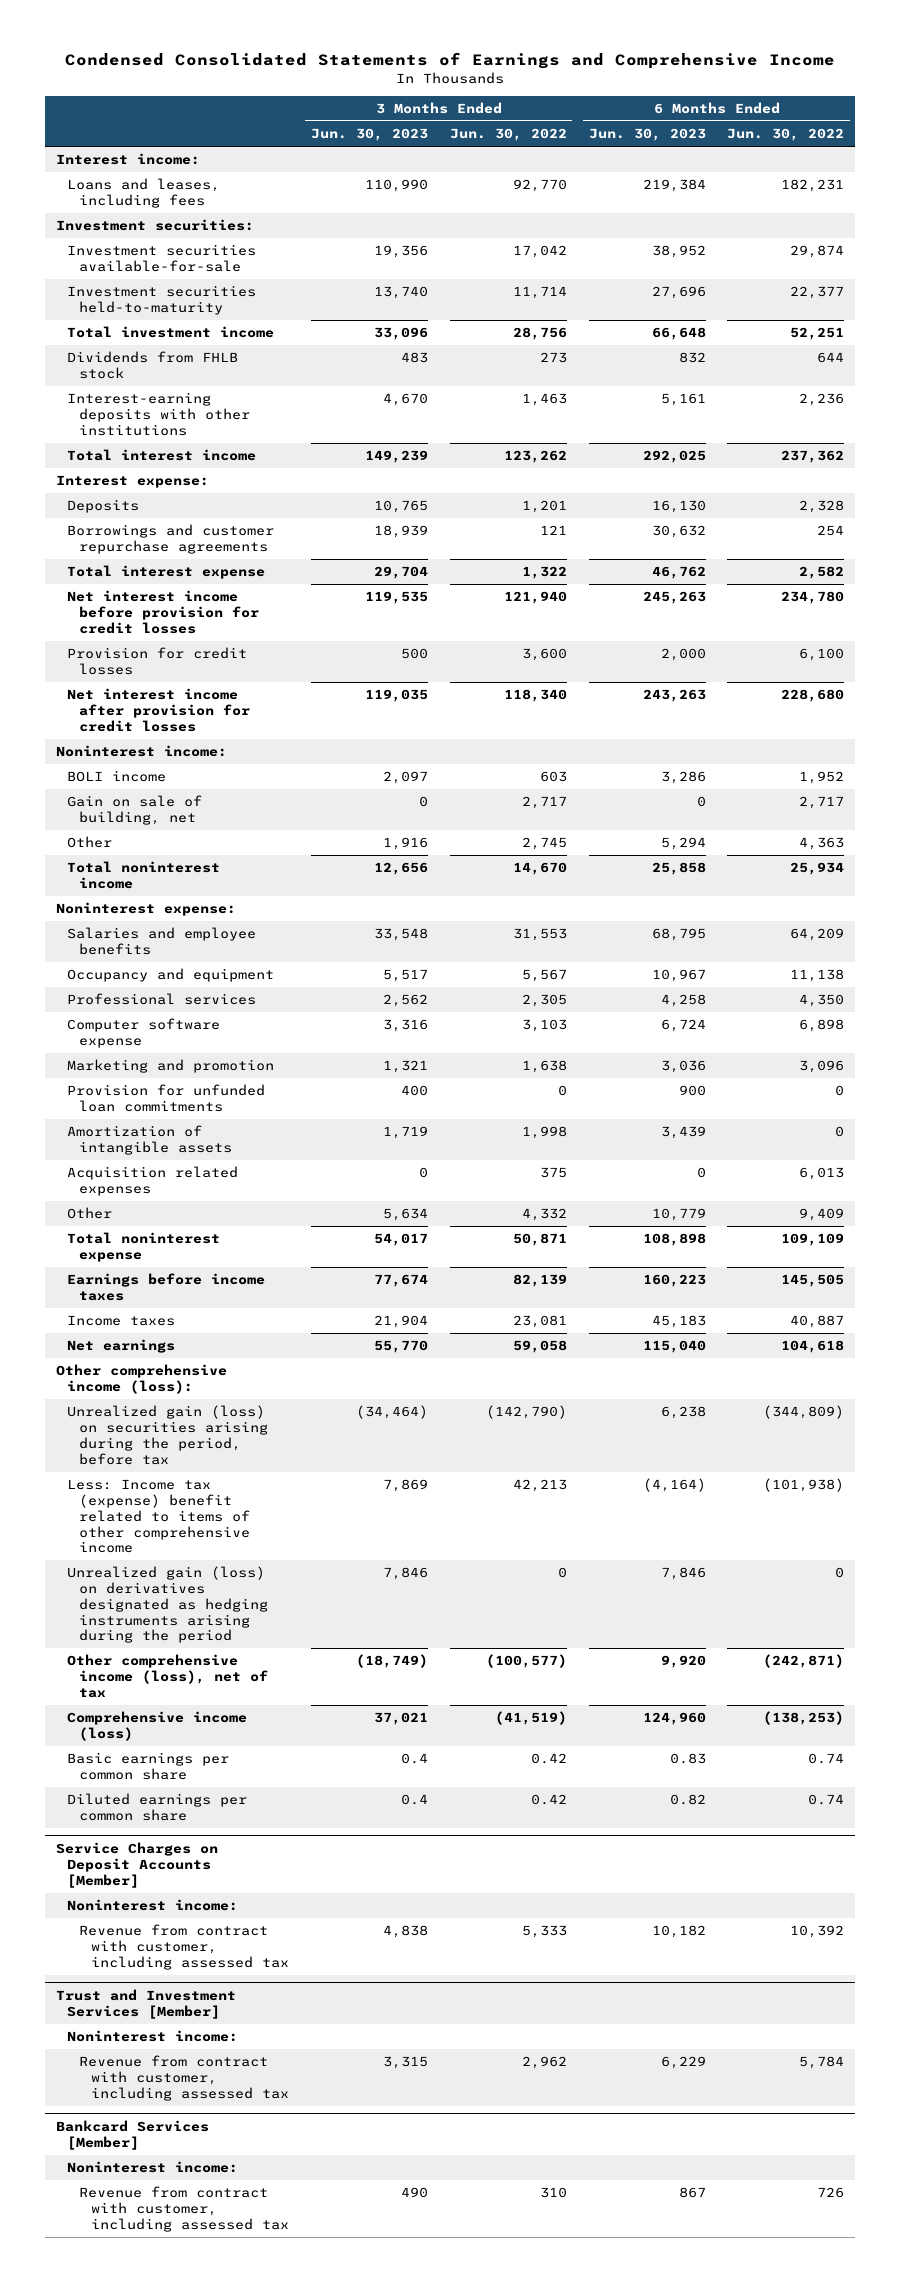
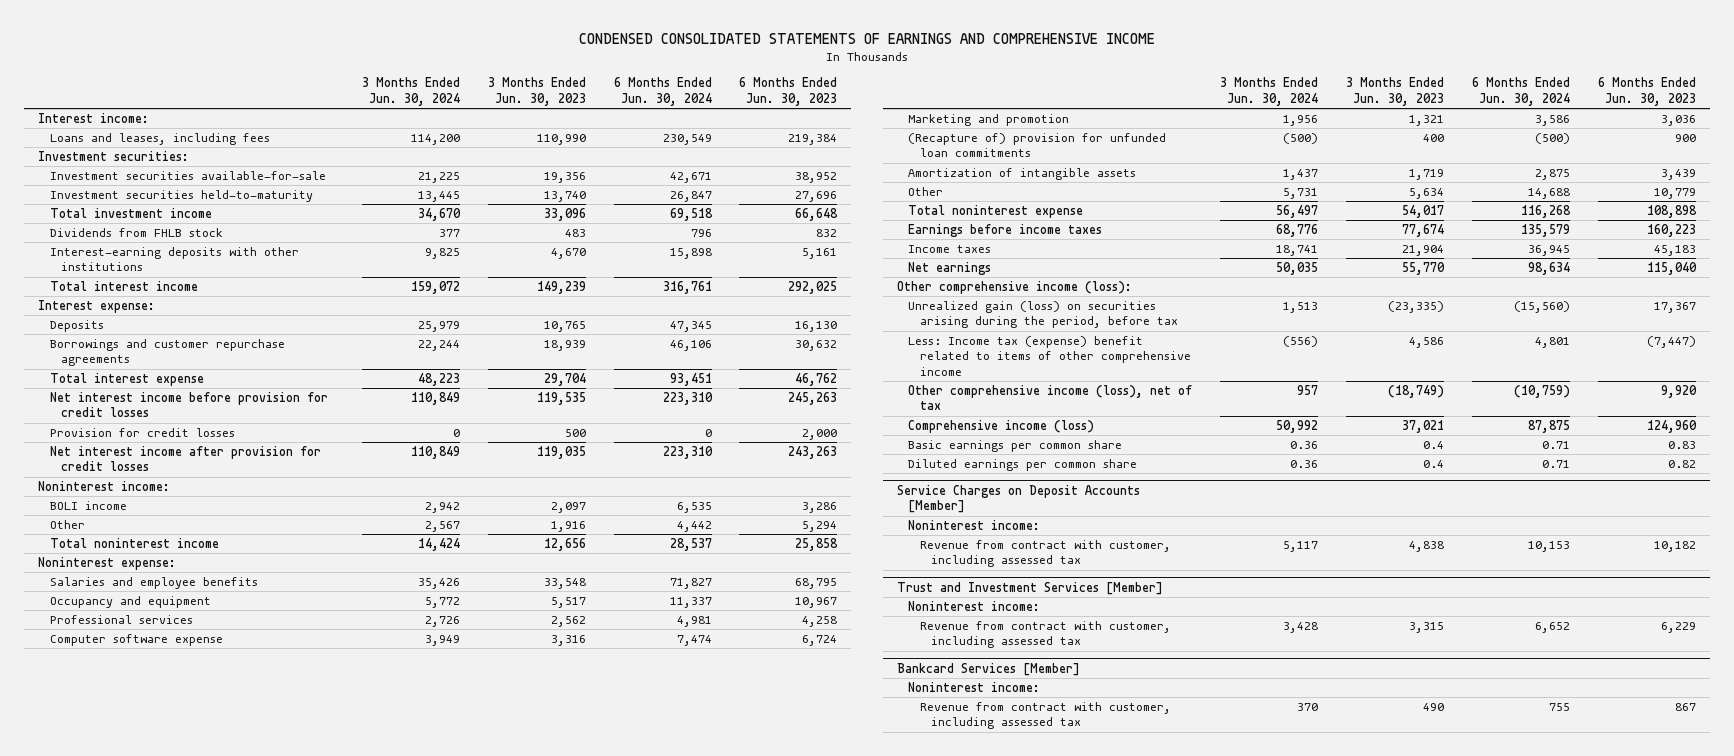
[64,51,835,69] Condensed Consolidated Statements of Earnings and Comprehensive Income -> [579,32,1156,44] CONDENSED CONSOLIDATED STATEMENTS OF EARNINGS AND COMPREHENSIVE INCOME
[449,128,567,142] Jun. 30, 2022 -> none
[727,128,845,142] Jun. 30, 2022 -> none
none -> [361,77,460,106] 3 Months Ended Jun. 30, 2024
none -> [613,77,712,106] 6 Months Ended Jun. 30, 2024
[67,795,203,825] Gain on sale of building, net -> none
[67,1084,266,1112] Provision for unfunded loan commitments -> [908,133,1167,158] (Recapture of) provision for unfunded loan commitments
[67,1166,239,1196] Acquisition related expenses -> none
[67,1566,269,1644] Unrealized gain (loss) on derivatives designated as hedging instruments arising during the period -> none
[355,1405,428,1420] (34,464) -> [1387,301,1444,314] (23,335)
[660,1406,706,1420] 6,238 -> [1653,302,1696,314] 17,367
[382,1479,428,1493] 7,869 -> [1408,337,1444,349] 4,586
[642,1478,706,1493] (4,164) -> [1646,336,1696,349] (7,447)

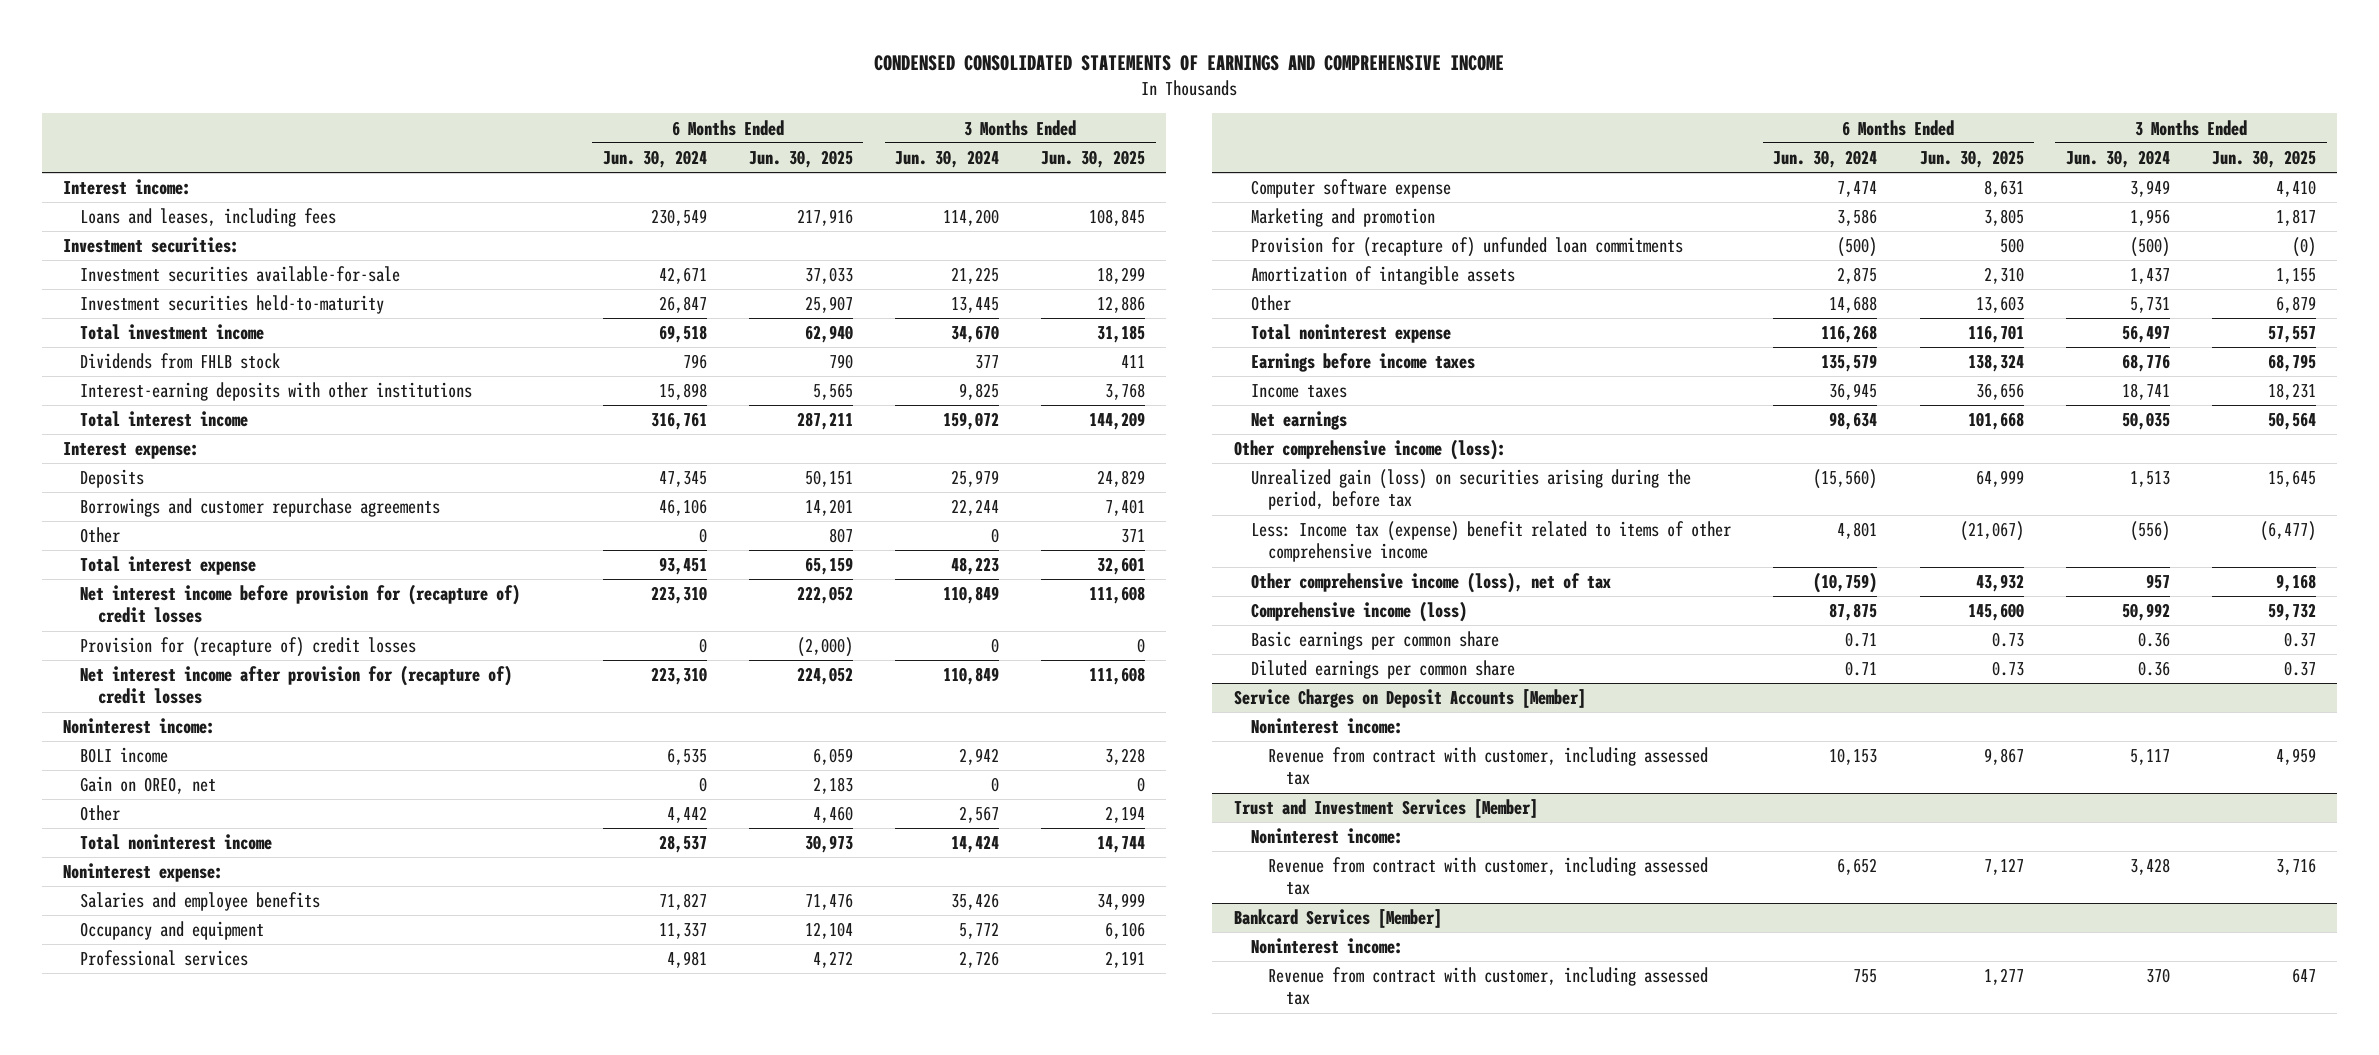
[487,77,586,106] 3 Months Ended Jun. 30, 2023 -> none
[739,77,838,106] 6 Months Ended Jun. 30, 2023 -> none
none -> [748,149,853,168] Jun. 30, 2025
none -> [1041,149,1146,168] Jun. 30, 2025
none -> [80,527,121,544] Other
[49,392,328,418] Net interest income before provision for credit losses -> [80,584,521,624] Net interest income before provision for (recapture of) credit losses
[49,428,235,438] Provision for credit losses -> [80,637,417,658] Provision for (recapture of) credit losses
[49,446,321,472] Net interest income after provision for credit losses -> [80,665,513,705] Net interest income after provision for (recapture of) credit losses
none -> [80,776,217,795] Gain on OREO, net
[908,133,1167,158] (Recapture of) provision for unfunded loan commitments -> [1250,237,1683,258] Provision for (recapture of) unfunded loan commitments

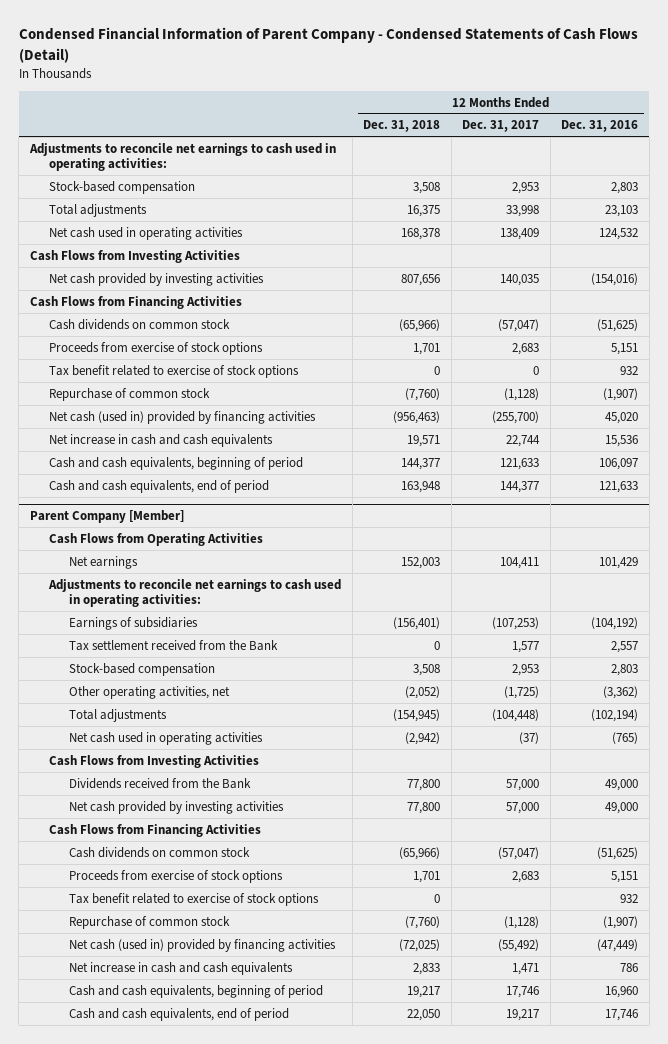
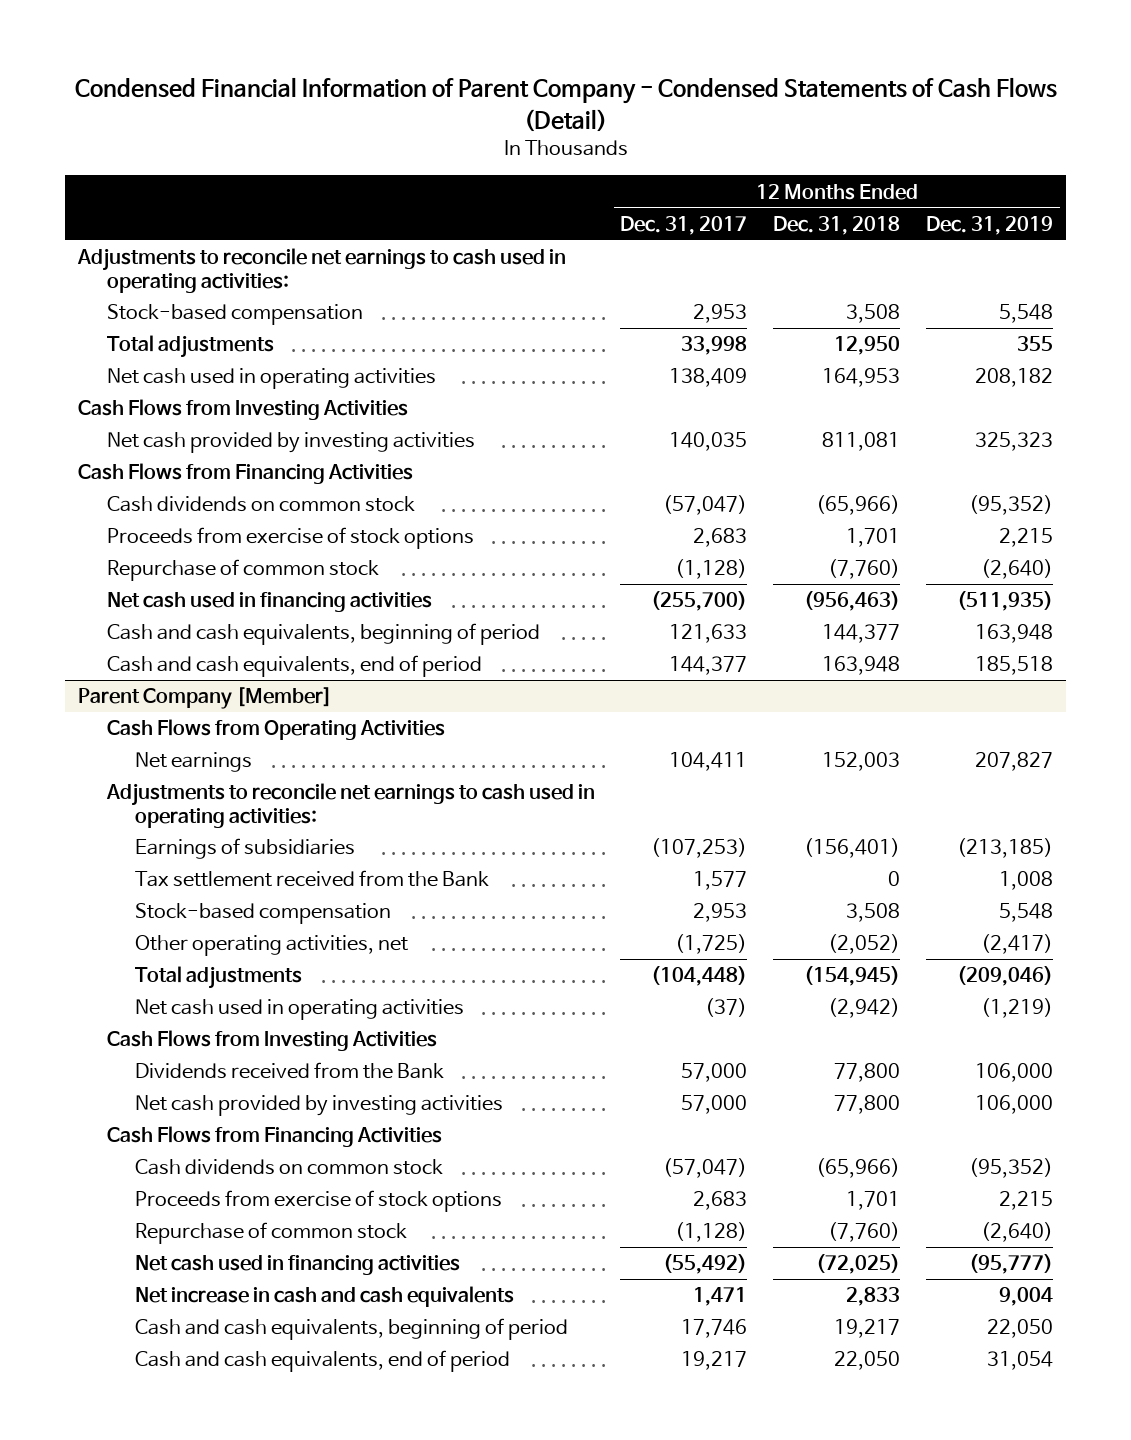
[561,120,639,133] Dec. 31, 2016 -> none
none -> [926,215,1054,235] Dec. 31, 2019
[407,204,441,217] 16,375 -> [834,336,901,356] 12,950
[401,227,441,240] 168,378 -> [822,368,901,388] 164,953
[401,273,441,286] 807,656 -> [822,432,901,452] 811,081
[49,364,300,378] Tax benefit related to exercise of stock options -> none
[49,433,274,447] Net increase in cash and cash equivalents -> none
[49,410,317,424] Net cash (used in) provided by financing activities -> [106,592,432,613] Net cash used in financing activities
[68,892,319,906] Tax benefit related to exercise of stock options -> none
[68,938,336,952] Net cash (used in) provided by financing activities -> [135,1255,461,1276] Net cash used in financing activities

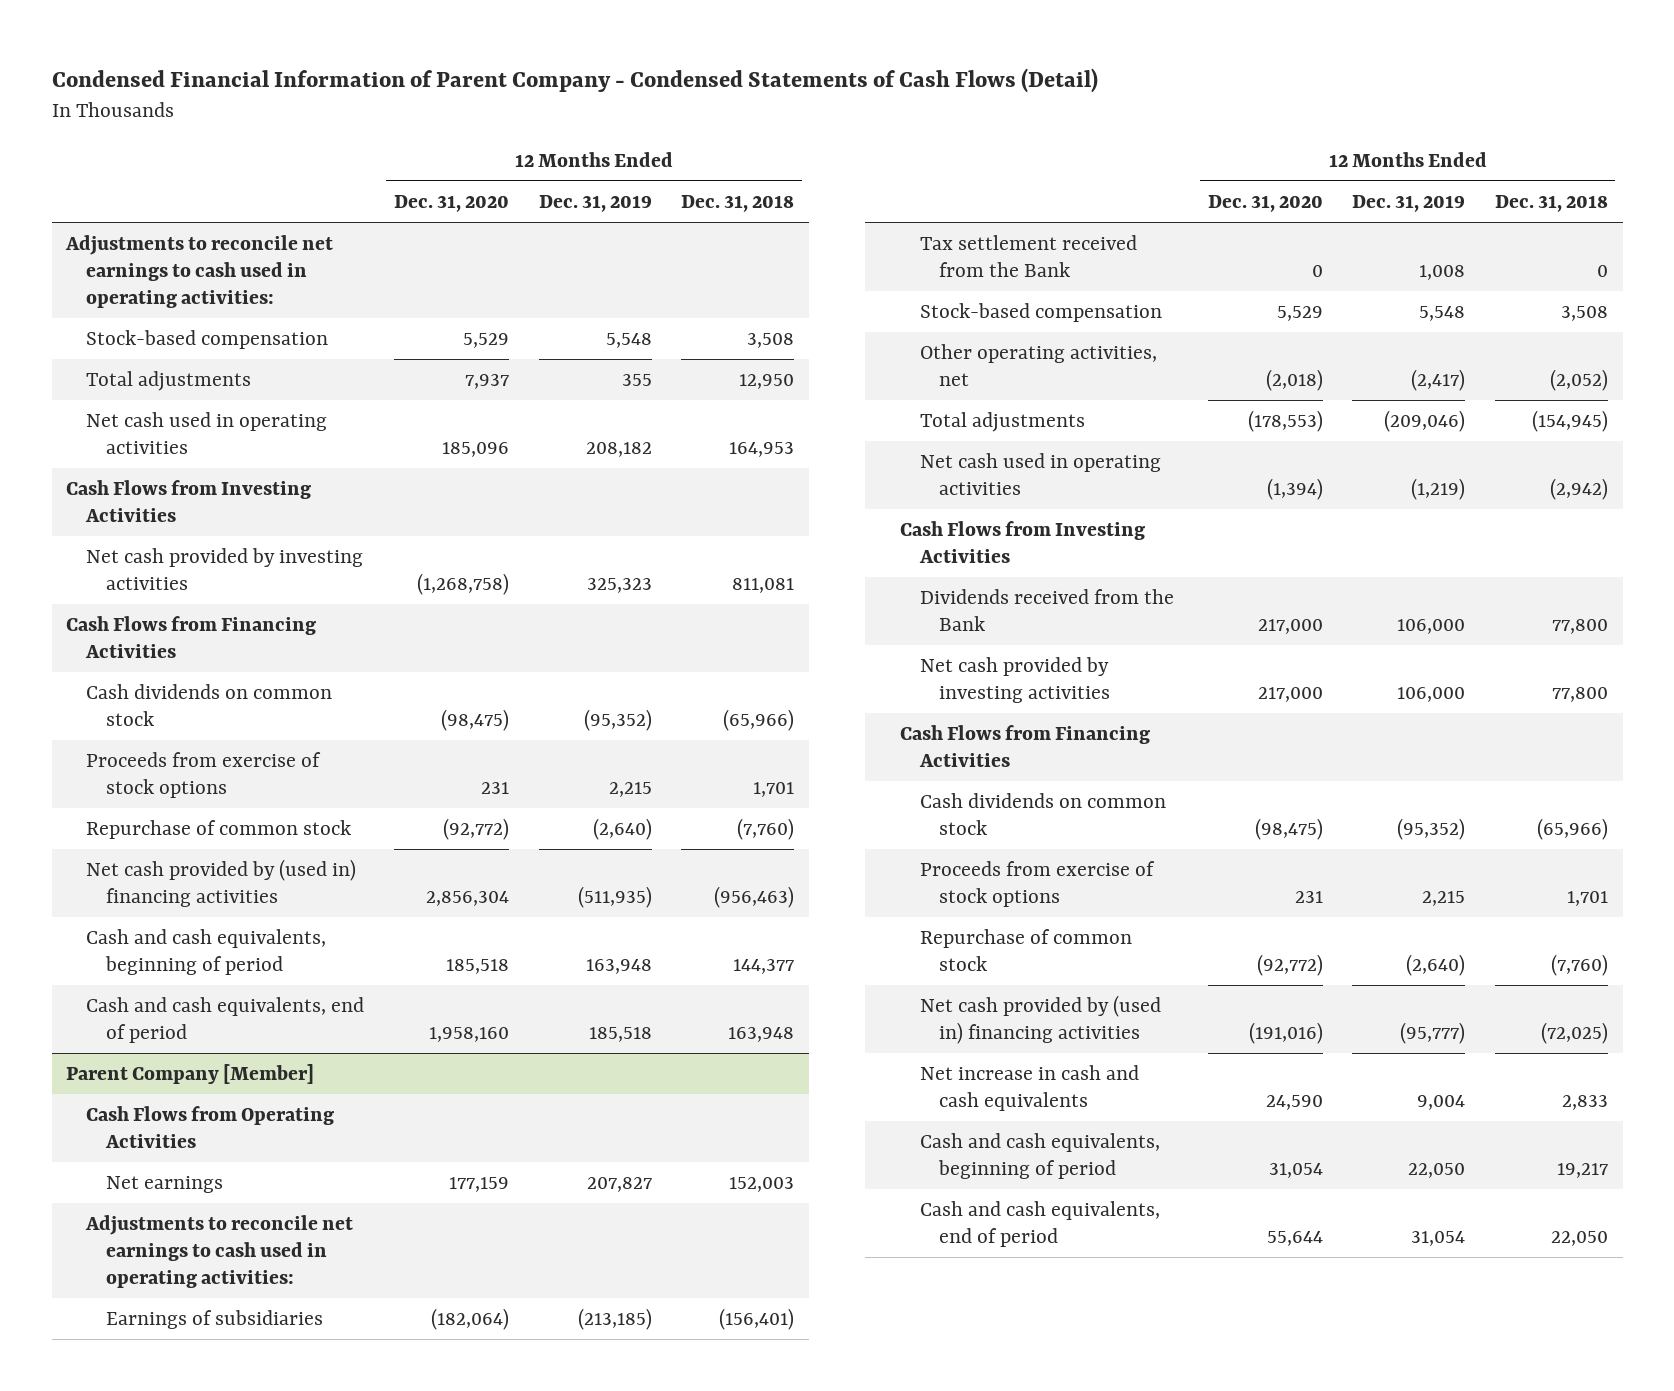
[620,215,748,235] Dec. 31, 2017 -> none
none -> [393,195,509,213] Dec. 31, 2020
[106,592,432,613] Net cash used in financing activities -> [86,859,357,908] Net cash provided by (used in) financing activities
[135,1255,461,1276] Net cash used in financing activities -> [919,995,1161,1045] Net cash provided by (used in) financing activities

